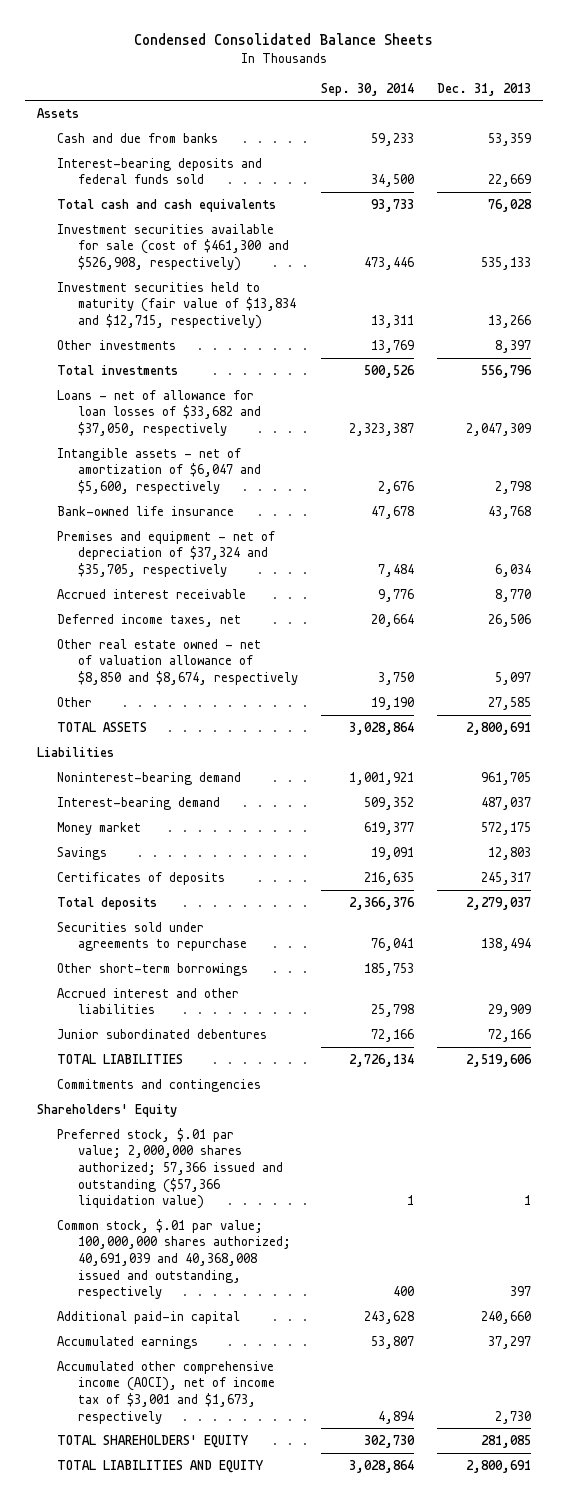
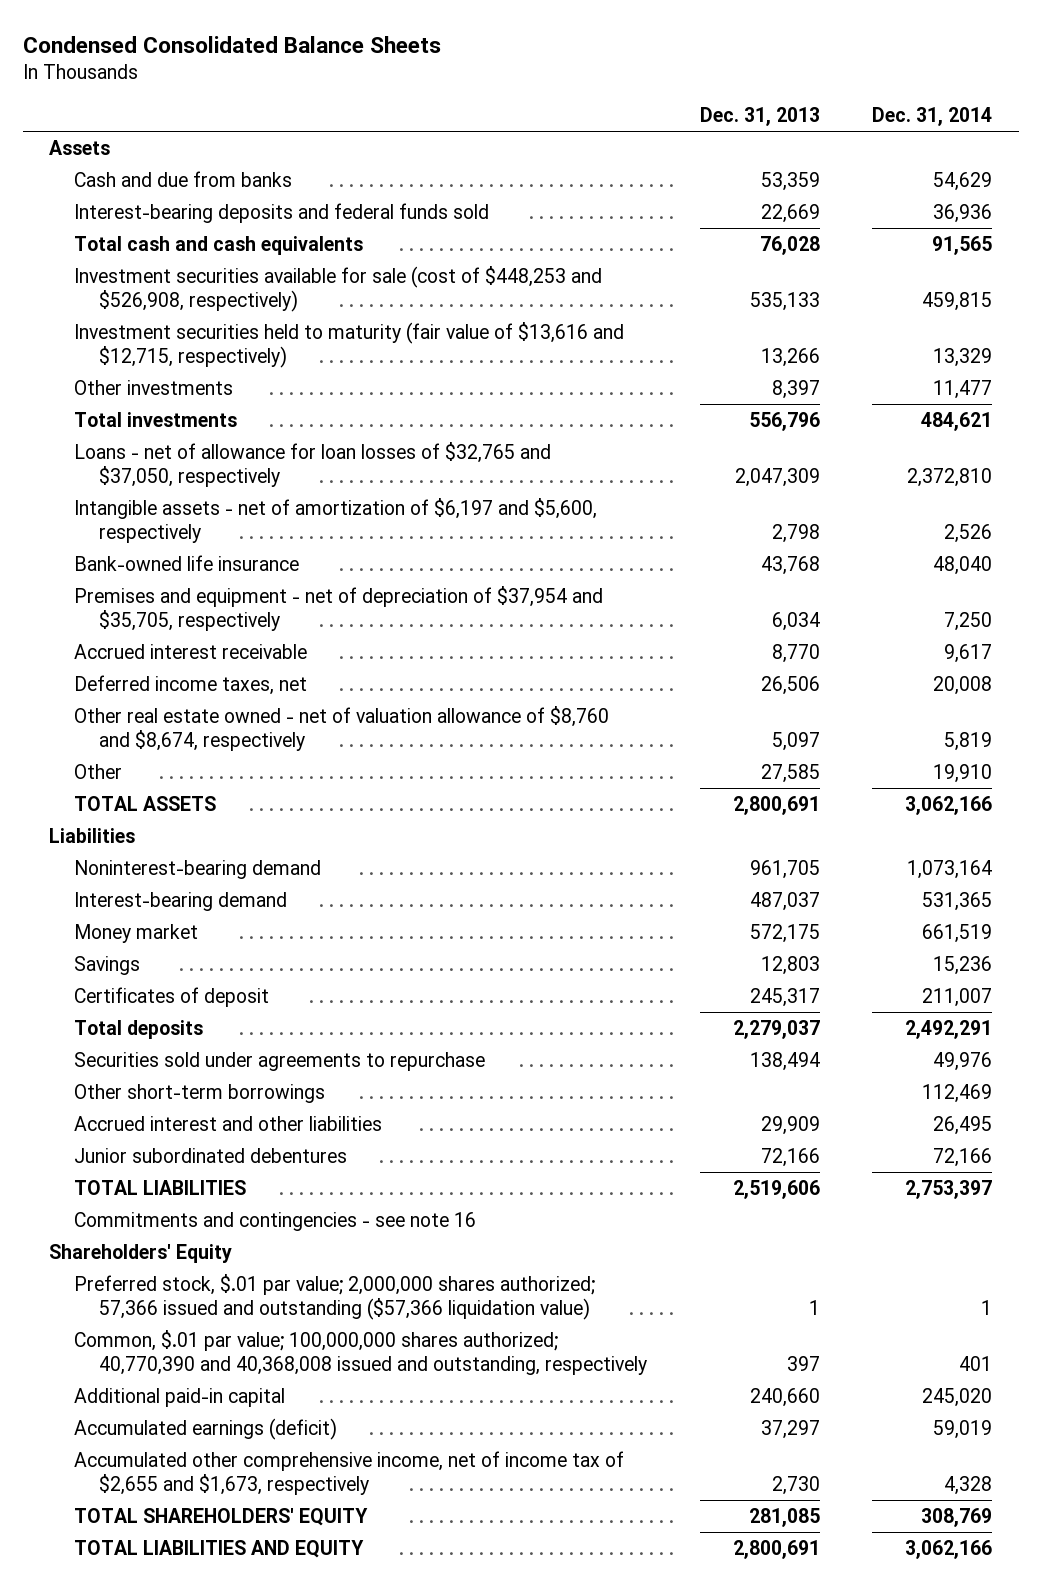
[320,82,414,96] Sep. 30, 2014 -> none
none -> [872,106,993,126] Dec. 31, 2014
[57,223,289,271] Investment securities available for sale (cost of $461,300 and $526,908, respectively) -> [74,266,603,312] Investment securities available for sale (cost of $448,253 and $526,908, respectively)
[57,281,296,329] Investment securities held to maturity (fair value of $13,834 and $12,715, respectively) -> [74,322,625,368] Investment securities held to maturity (fair value of $13,616 and $12,715, respectively)
[57,389,261,436] Loans - net of allowance for loan losses of $33,682 and $37,050, respectively -> [74,442,552,487] Loans - net of allowance for loan losses of $32,765 and $37,050, respectively
[57,447,261,494] Intangible assets - net of amortization of $6,047 and $5,600, respectively -> [74,498,598,543] Intangible assets - net of amortization of $6,197 and $5,600, respectively
[57,530,276,577] Premises and equipment - net of depreciation of $37,324 and $35,705, respectively -> [74,586,604,631] Premises and equipment - net of depreciation of $37,954 and $35,705, respectively
[57,638,298,685] Other real estate owned - net of valuation allowance of $8,850 and $8,674, respectively -> [74,706,610,751] Other real estate owned - net of valuation allowance of $8,760 and $8,674, respectively
[57,871,226,885] Certificates of deposits -> [74,987,270,1008] Certificates of deposit
[57,1078,262,1092] Commitments and contingencies -> [74,1212,477,1232] Commitments and contingencies - see note 16
[57,1218,291,1300] Common stock, $.01 par value; 100,000,000 shares authorized; 40,691,039 and 40,368,008 issued and outstanding, respectively -> [74,1330,648,1375] Common, $.01 par value; 100,000,000 shares authorized; 40,770,390 and 40,368,008 issued and outstanding, respectively
[57,1335,199,1349] Accumulated earnings -> [74,1418,338,1441] Accumulated earnings (deficit)
[57,1360,275,1424] Accumulated other comprehensive income (AOCI), net of income tax of $3,001 and $1,673, respectively -> [74,1451,625,1495] Accumulated other comprehensive income, net of income tax of $2,655 and $1,673, respectively

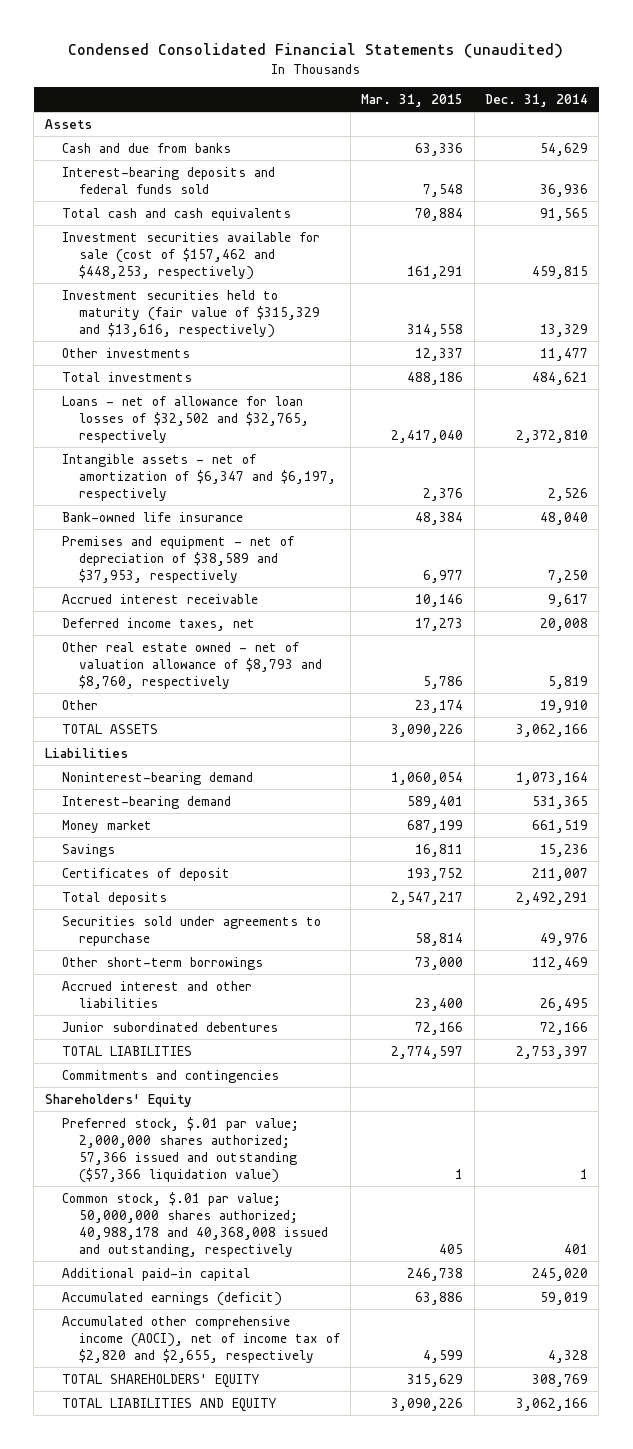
[22,35,441,53] Condensed Consolidated Balance Sheets -> [68,43,564,59] Condensed Consolidated Financial Statements (unaudited)
[699,106,820,126] Dec. 31, 2013 -> none
none -> [361,94,464,108] Mar. 31, 2015
[74,266,603,312] Investment securities available for sale (cost of $448,253 and $526,908, respectively) -> [61,231,320,280] Investment securities available for sale (cost of $157,462 and $448,253, respectively)
[74,322,625,368] Investment securities held to maturity (fair value of $13,616 and $12,715, respectively) -> [61,289,320,338] Investment securities held to maturity (fair value of $315,329 and $13,616, respectively)
[74,442,552,487] Loans - net of allowance for loan losses of $32,765 and $37,050, respectively -> [61,395,309,443] Loans - net of allowance for loan losses of $32,502 and $32,765, respectively
[74,498,598,543] Intangible assets - net of amortization of $6,197 and $5,600, respectively -> [61,453,336,501] Intangible assets - net of amortization of $6,347 and $6,197, respectively
[74,586,604,631] Premises and equipment - net of depreciation of $37,954 and $35,705, respectively -> [61,535,294,583] Premises and equipment - net of depreciation of $38,589 and $37,953, respectively
[74,706,610,751] Other real estate owned - net of valuation allowance of $8,760 and $8,674, respectively -> [61,641,322,689] Other real estate owned - net of valuation allowance of $8,793 and $8,760, respectively
[74,1212,477,1232] Commitments and contingencies - see note 16 -> [61,1069,279,1083] Commitments and contingencies
[74,1330,648,1375] Common, $.01 par value; 100,000,000 shares authorized; 40,770,390 and 40,368,008 issued and outstanding, respectively -> [61,1191,328,1258] Common stock, $.01 par value; 50,000,000 shares authorized; 40,988,178 and 40,368,008 issued and outstanding, respectively
[74,1451,625,1495] Accumulated other comprehensive income, net of income tax of $2,655 and $1,673, respectively -> [61,1315,340,1363] Accumulated other comprehensive income (AOCI), net of income tax of $2,820 and $2,655, respectively

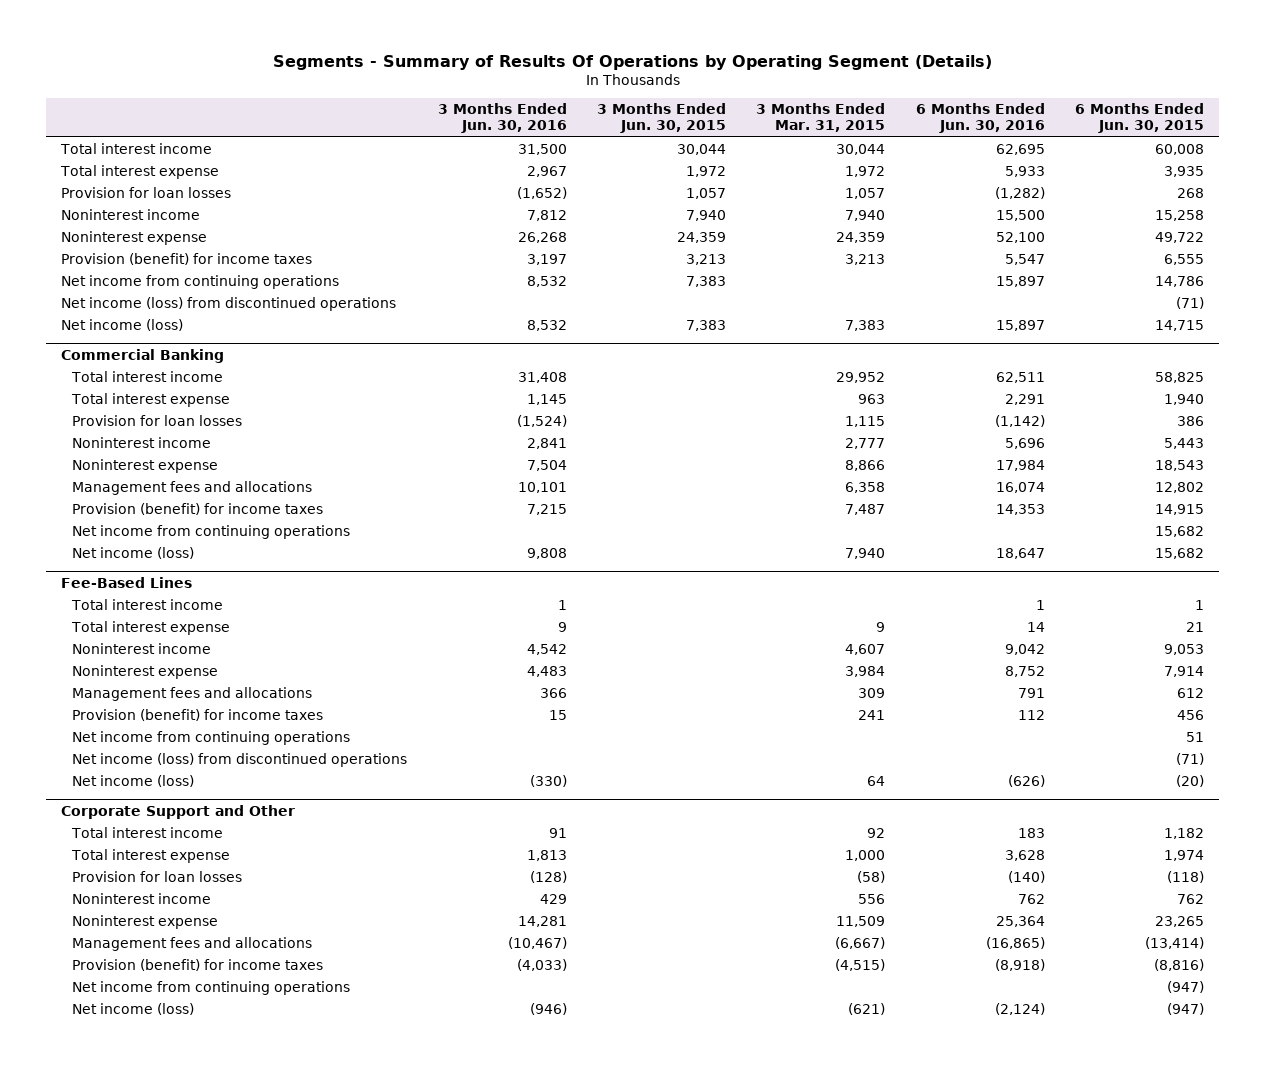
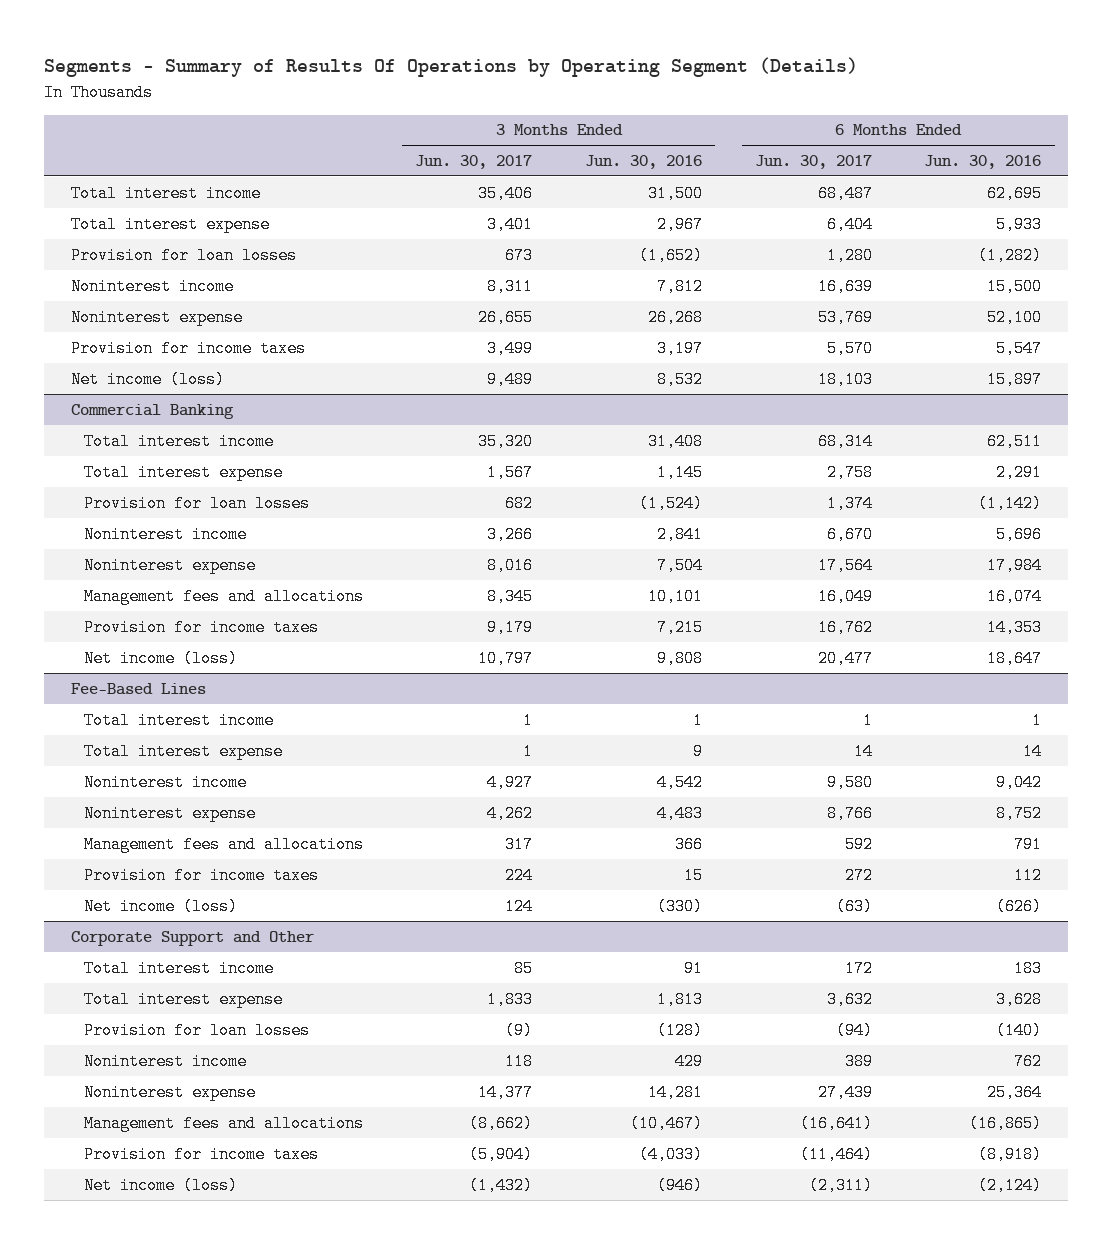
[596,103,726,134] 3 Months Ended Jun. 30, 2015 -> none
[756,103,886,133] 3 Months Ended Mar. 31, 2015 -> none
[1075,103,1205,134] 6 Months Ended Jun. 30, 2015 -> none
none -> [415,154,533,169] Jun. 30, 2017
none -> [754,154,872,169] Jun. 30, 2017
[60,275,339,290] Net income from continuing operations -> none
[60,297,396,312] Net income (loss) from discontinued operations -> none
[60,253,312,266] Provision (benefit) for income taxes -> [70,339,306,357] Provision for income taxes
[72,525,351,540] Net income from continuing operations -> none
[72,503,324,516] Provision (benefit) for income taxes -> [83,618,319,636] Provision for income taxes
[72,731,351,746] Net income from continuing operations -> none
[72,753,408,768] Net income (loss) from discontinued operations -> none
[72,709,324,722] Provision (benefit) for income taxes -> [83,866,319,884] Provision for income taxes
[72,981,351,996] Net income from continuing operations -> none
[72,959,324,972] Provision (benefit) for income taxes -> [83,1145,319,1163] Provision for income taxes

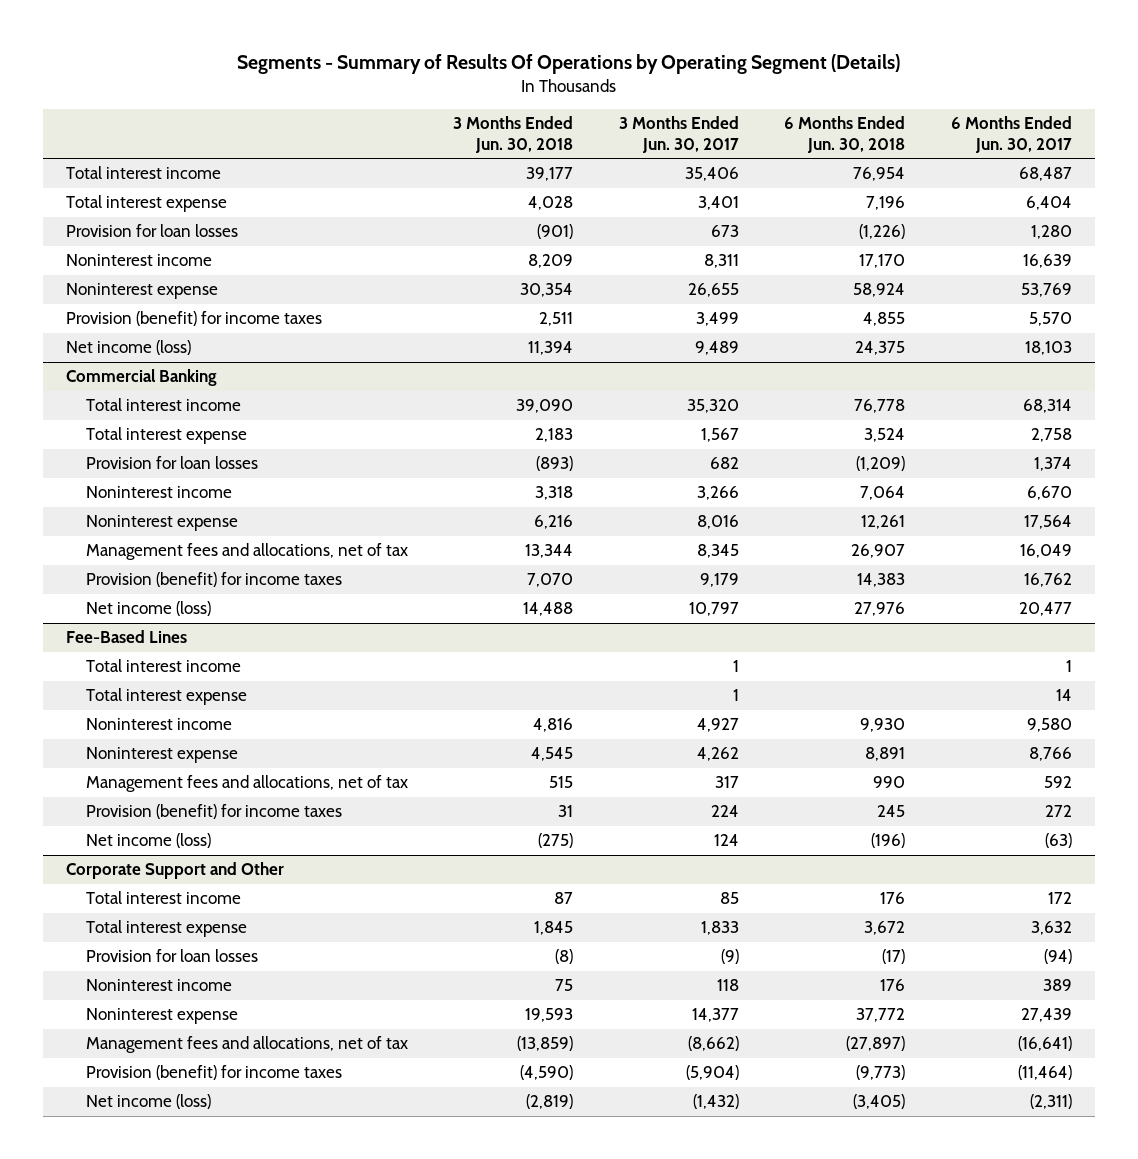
[585,154,703,169] Jun. 30, 2016 -> none
[924,154,1042,169] Jun. 30, 2016 -> none
none -> [453,116,574,153] 3 Months Ended Jun. 30, 2018
none -> [784,116,906,153] 6 Months Ended Jun. 30, 2018
[70,339,306,357] Provision for income taxes -> [66,311,323,327] Provision (benefit) for income taxes
[83,587,364,605] Management fees and allocations -> [85,543,408,561] Management fees and allocations, net of tax
[83,618,319,636] Provision for income taxes -> [85,572,342,588] Provision (benefit) for income taxes
[83,835,364,853] Management fees and allocations -> [85,775,408,793] Management fees and allocations, net of tax
[83,866,319,884] Provision for income taxes -> [85,804,342,820] Provision (benefit) for income taxes
[83,1114,364,1132] Management fees and allocations -> [85,1036,408,1054] Management fees and allocations, net of tax
[83,1145,319,1163] Provision for income taxes -> [85,1065,342,1081] Provision (benefit) for income taxes

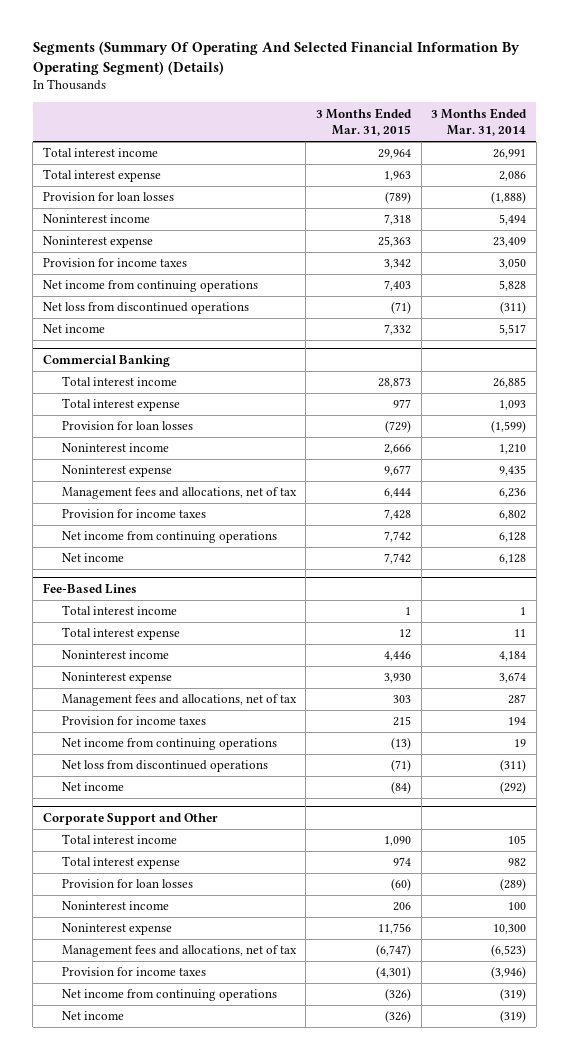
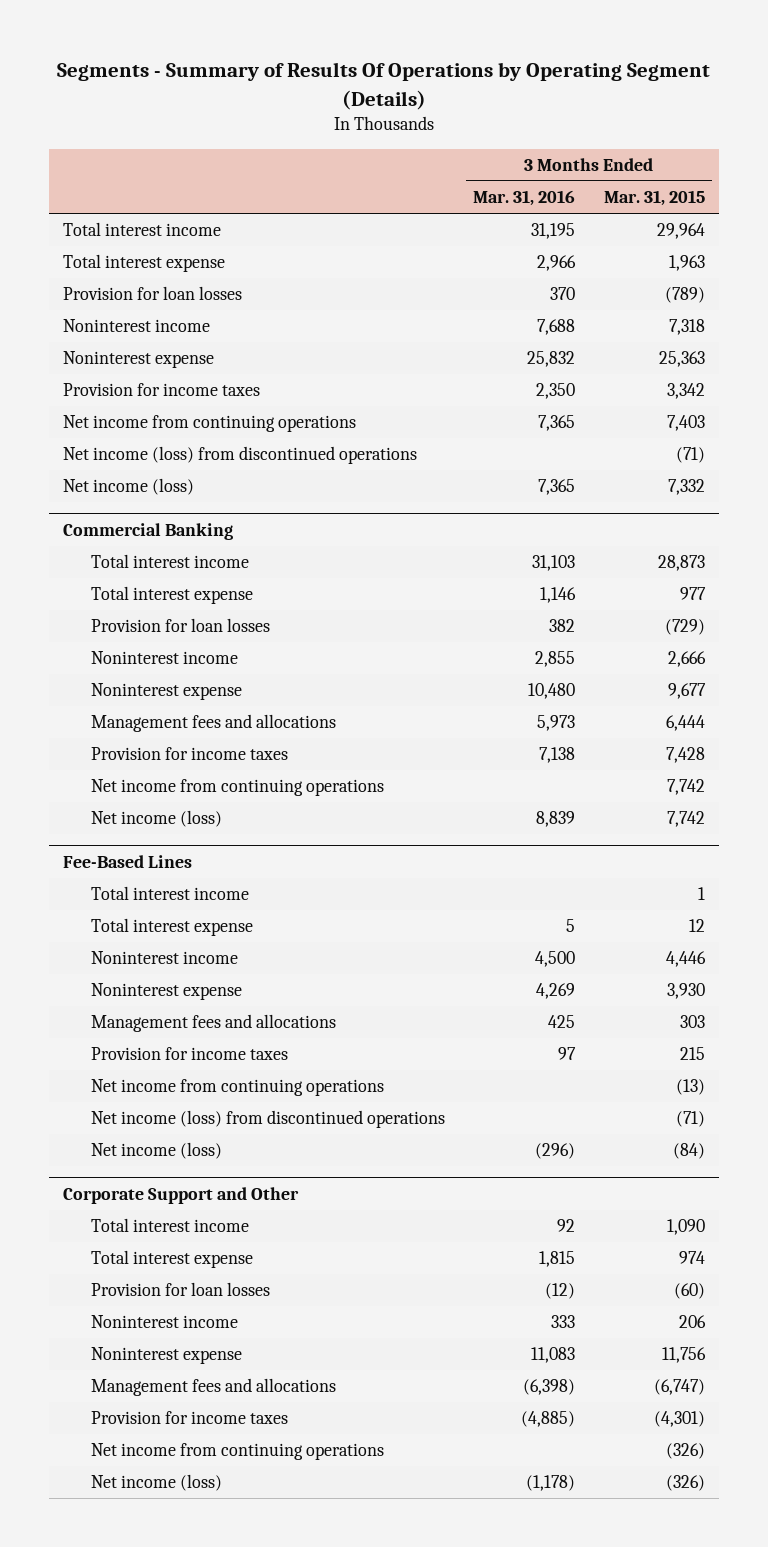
[32,41,520,76] Segments (Summary Of Operating And Selected Financial Information By Operating Segment) (Details) -> [57,62,711,110] Segments - Summary of Results Of Operations by Operating Segment (Details)
[431,107,528,136] 3 Months Ended Mar. 31, 2014 -> none
none -> [473,190,576,207] Mar. 31, 2016
[42,302,249,315] Net loss from discontinued operations -> [63,446,418,465] Net income (loss) from discontinued operations
[42,324,105,334] Net income -> [63,478,195,496] Net income (loss)
[61,487,297,500] Management fees and allocations, net of tax -> [90,714,336,733] Management fees and allocations
[61,553,124,563] Net income -> [90,810,222,828] Net income (loss)
[61,694,297,707] Management fees and allocations, net of tax -> [90,1014,336,1033] Management fees and allocations
[61,760,268,773] Net loss from discontinued operations -> [90,1110,445,1129] Net income (loss) from discontinued operations
[61,782,124,792] Net income -> [90,1142,222,1160] Net income (loss)
[61,945,297,958] Management fees and allocations, net of tax -> [90,1378,336,1397] Management fees and allocations
[61,1011,124,1021] Net income -> [90,1474,222,1492] Net income (loss)

